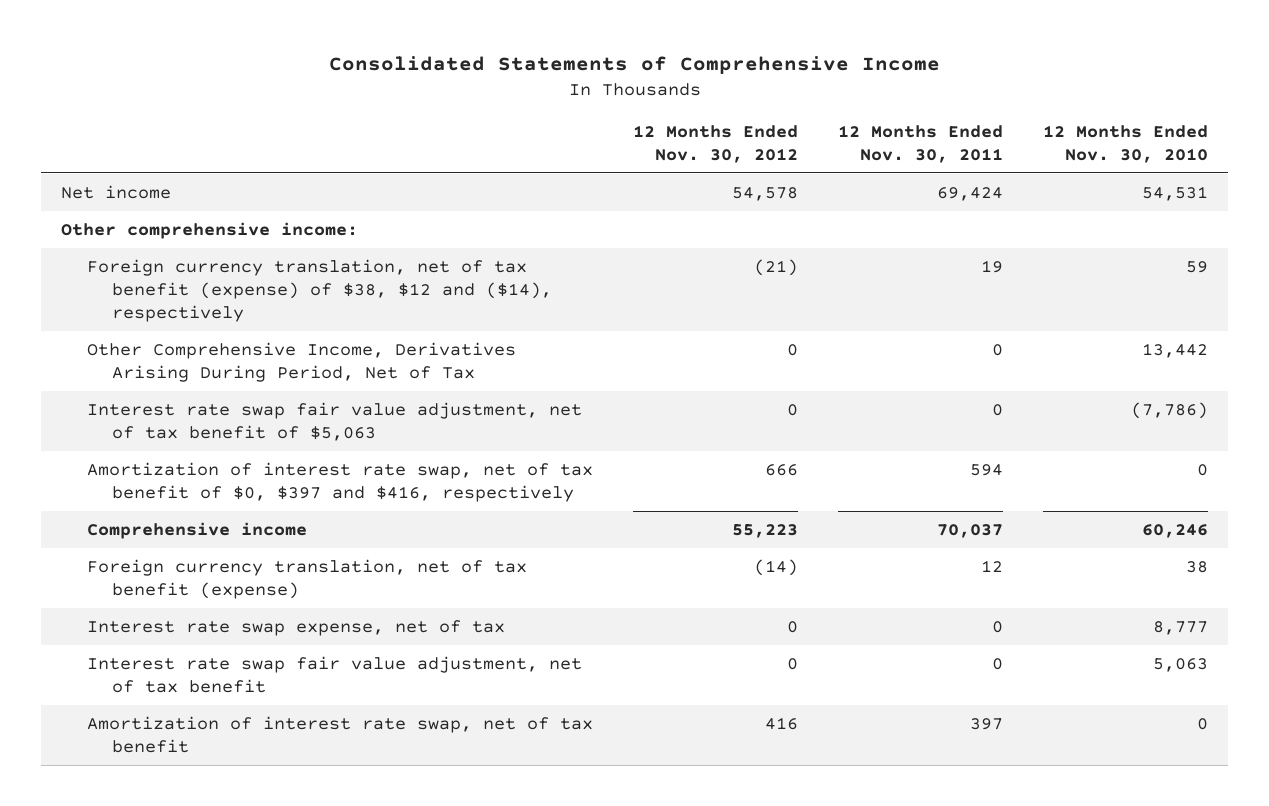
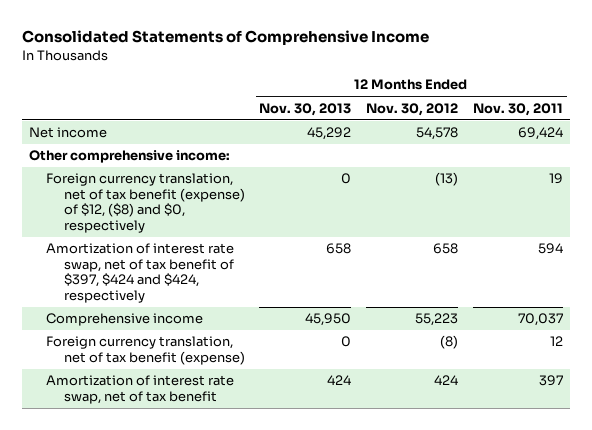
[1043,124,1209,163] 12 Months Ended Nov. 30, 2010 -> none
none -> [259,102,352,116] Nov. 30, 2013
[86,341,516,382] Other Comprehensive Income, Derivatives Arising During Period, Net of Tax -> none
[86,401,582,441] Interest rate swap fair value adjustment, net of tax benefit of $5,063 -> none
[86,258,553,322] Foreign currency translation, net of tax benefit (expense) of $38, $12 and ($14), respectively -> [46,173,245,233] Foreign currency translation, net of tax benefit (expense) of $12, ($8) and $0, respectively
[753,258,798,276] (21) -> [435,172,459,187] (13)
[86,461,593,502] Amortization of interest rate swap, net of tax benefit of $0, $397 and $416, respectively -> [46,243,235,303] Amortization of interest rate swap, net of tax benefit of $397, $424 and $424, respectively
[764,463,798,476] 666 -> [433,243,459,255] 658
[86,619,505,636] Interest rate swap expense, net of tax -> none
[86,655,582,693] Interest rate swap fair value adjustment, net of tax benefit -> none
[753,558,798,576] (14) -> [440,335,459,350] (8)
[764,716,798,730] 416 -> [434,375,459,386] 424

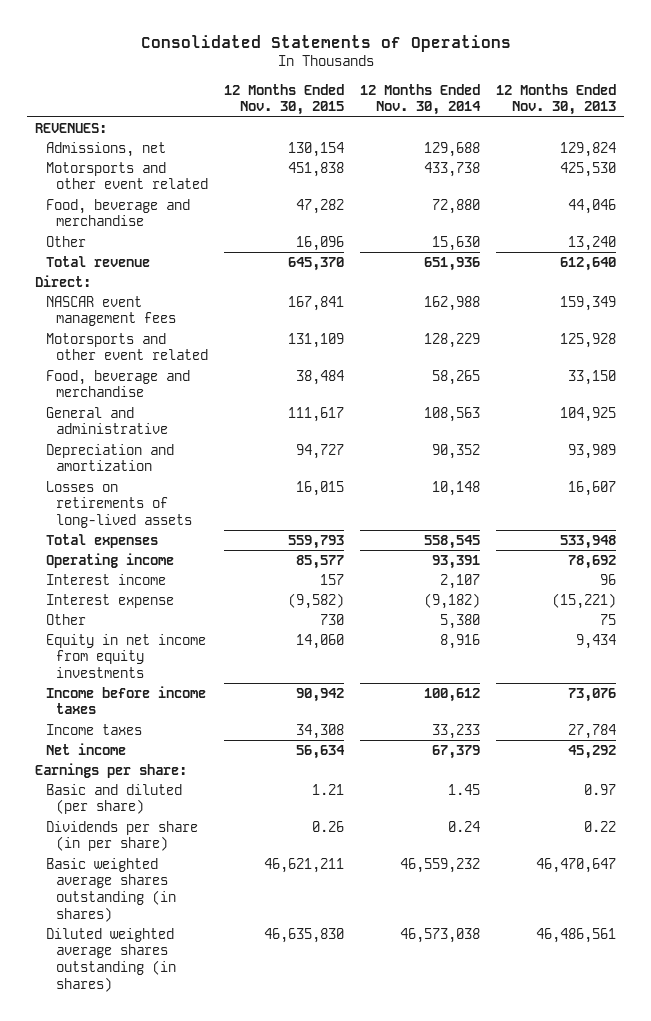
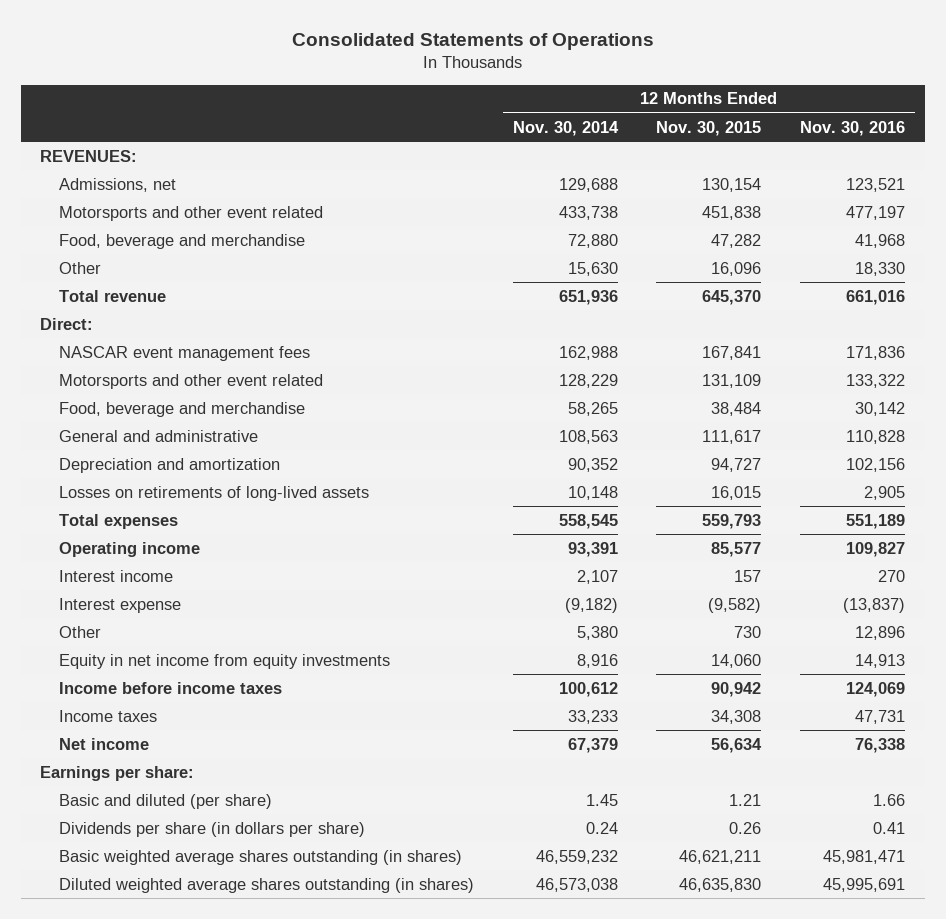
[495,83,616,116] 12 Months Ended Nov. 30, 2013 -> none
none -> [800,120,906,136] Nov. 30, 2016
[45,820,198,852] Dividends per share (in per share) -> [58,821,365,837] Dividends per share (in dollars per share)

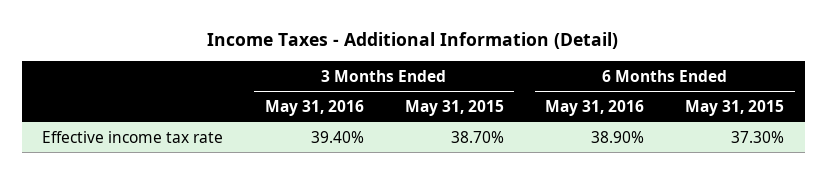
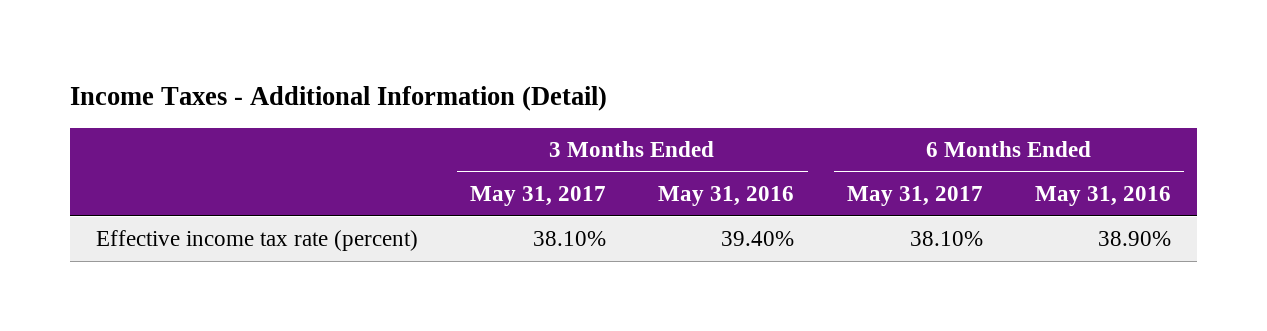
[404,99,504,116] May 31, 2015 -> none
[685,99,785,116] May 31, 2015 -> none
none -> [470,186,607,207] May 31, 2017
none -> [846,186,983,207] May 31, 2017
[42,130,224,143] Effective income tax rate -> [95,230,418,252] Effective income tax rate (percent)

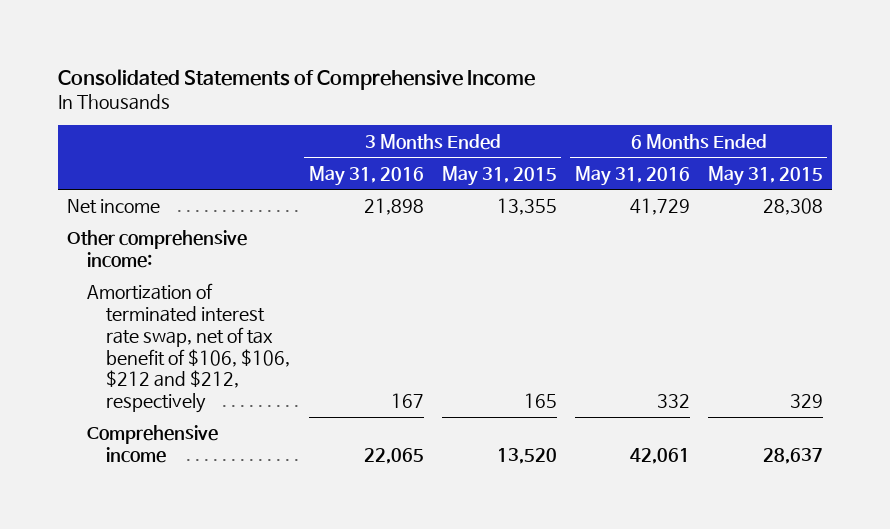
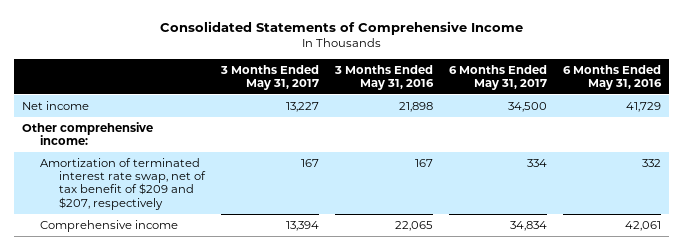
[441,165,557,186] May 31, 2015 -> none
[707,165,823,186] May 31, 2015 -> none
none -> [219,64,319,91] 3 Months Ended May 31, 2017
none -> [449,64,548,91] 6 Months Ended May 31, 2017
[86,283,291,414] Amortization of terminated interest rate swap, net of tax benefit of $106, $106, $212 and $212, respectively -> [40,157,206,210] Amortization of terminated interest rate swap, net of tax benefit of $209 and $207, respectively

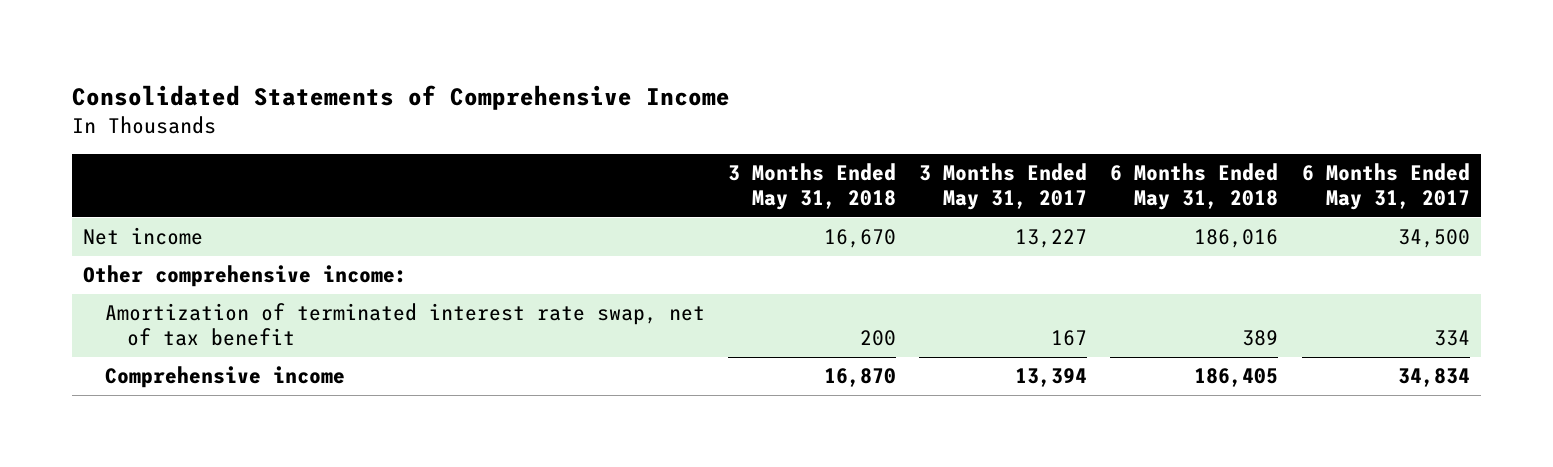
[333,64,434,91] 3 Months Ended May 31, 2016 -> none
[563,64,663,91] 6 Months Ended May 31, 2016 -> none
none -> [728,163,897,211] 3 Months Ended May 31, 2018
none -> [1110,163,1279,211] 6 Months Ended May 31, 2018
[40,157,206,210] Amortization of terminated interest rate swap, net of tax benefit of $209 and $207, respectively -> [104,303,705,347] Amortization of terminated interest rate swap, net of tax benefit

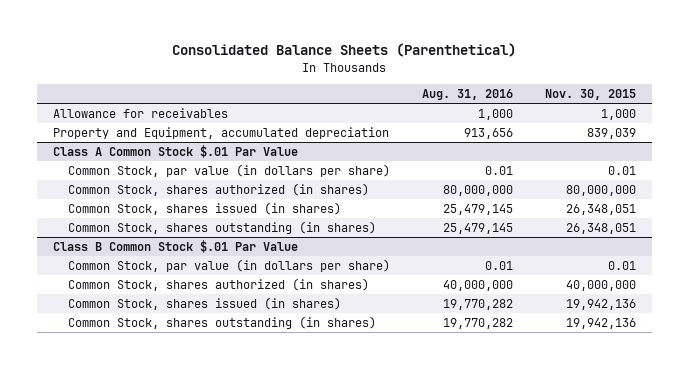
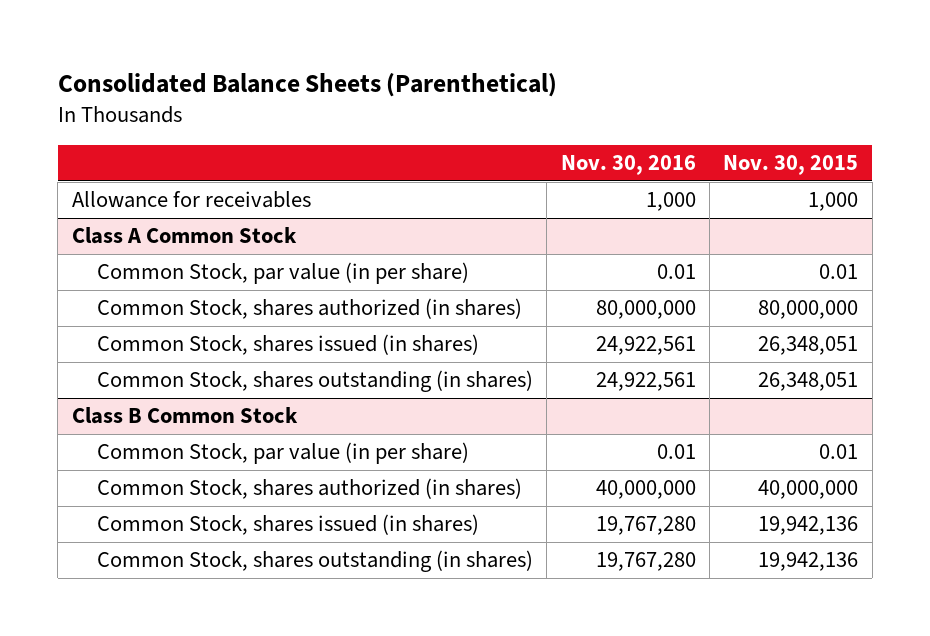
[421,88,513,100] Aug. 31, 2016 -> none
none -> [560,154,696,175] Nov. 30, 2016
[52,126,389,139] Property and Equipment, accumulated depreciation -> none
[52,144,298,158] Class A Common Stock $.01 Par Value -> [71,227,297,245] Class A Common Stock
[68,163,391,177] Common Stock, par value (in dollars per share) -> [96,262,469,285] Common Stock, par value (in per share)
[52,239,298,253] Class B Common Stock $.01 Par Value -> [71,407,298,425] Class B Common Stock
[68,258,391,272] Common Stock, par value (in dollars per share) -> [96,442,469,465] Common Stock, par value (in per share)

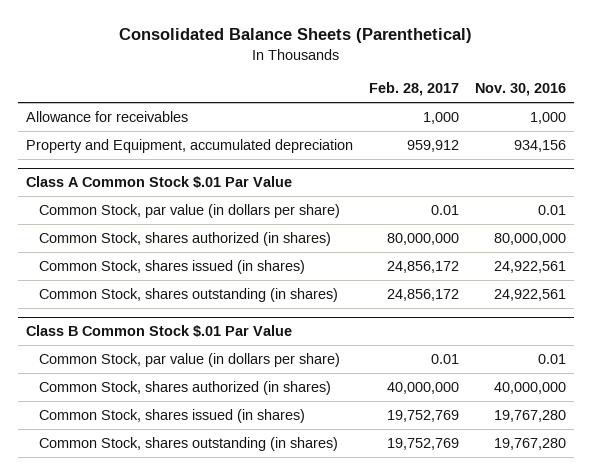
[723,154,859,175] Nov. 30, 2015 -> none
none -> [369,82,460,97] Feb. 28, 2017
none -> [26,139,354,154] Property and Equipment, accumulated depreciation
[71,227,297,245] Class A Common Stock -> [26,176,293,189] Class A Common Stock $.01 Par Value
[96,262,469,285] Common Stock, par value (in per share) -> [39,204,341,219] Common Stock, par value (in dollars per share)
[71,407,298,425] Class B Common Stock -> [26,325,293,338] Class B Common Stock $.01 Par Value
[96,442,469,465] Common Stock, par value (in per share) -> [39,353,341,368] Common Stock, par value (in dollars per share)

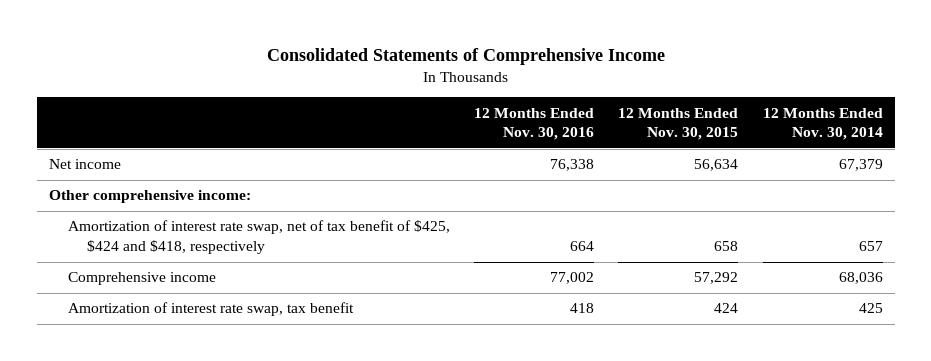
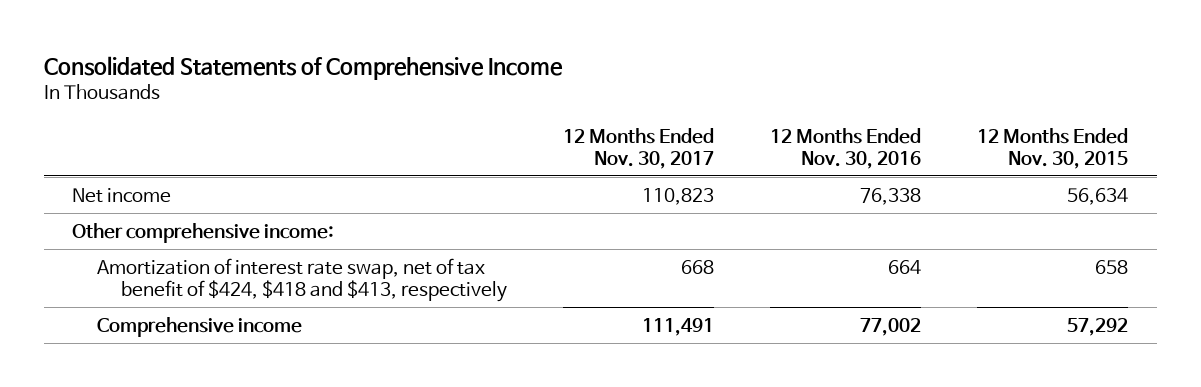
[762,107,883,141] 12 Months Ended Nov. 30, 2014 -> none
none -> [563,127,715,169] 12 Months Ended Nov. 30, 2017
[67,220,450,255] Amortization of interest rate swap, net of tax benefit of $425, $424 and $418, respectively -> [96,257,507,302] Amortization of interest rate swap, net of tax benefit of $424, $418 and $413, respectively
[67,302,354,317] Amortization of interest rate swap, tax benefit -> none

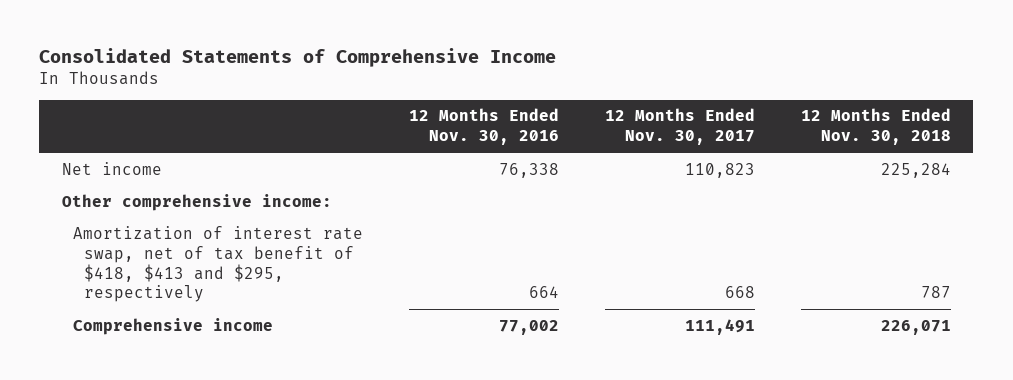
[977,127,1129,169] 12 Months Ended Nov. 30, 2015 -> none
none -> [800,108,951,146] 12 Months Ended Nov. 30, 2018
[96,257,507,302] Amortization of interest rate swap, net of tax benefit of $424, $418 and $413, respectively -> [73,225,364,303] Amortization of interest rate swap, net of tax benefit of $418, $413 and $295, respectively

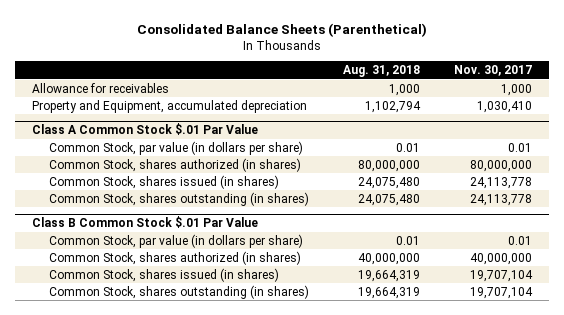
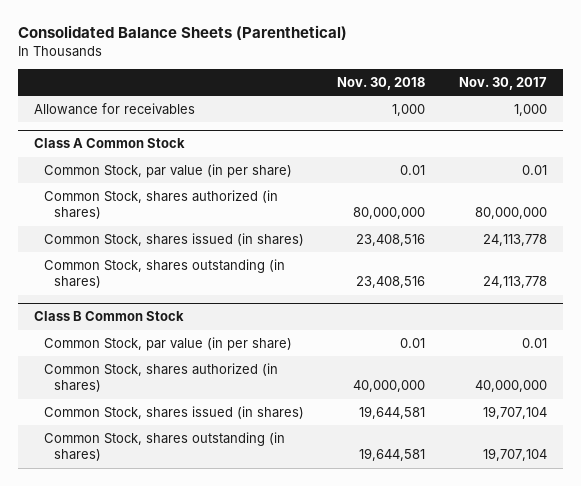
[343,65,421,78] Aug. 31, 2018 -> none
none -> [337,76,426,90] Nov. 30, 2018
[32,99,308,113] Property and Equipment, accumulated depreciation -> none
[32,123,259,136] Class A Common Stock $.01 Par Value -> [34,138,186,149] Class A Common Stock
[49,140,304,155] Common Stock, par value (in dollars per share) -> [44,163,293,178] Common Stock, par value (in per share)
[32,216,259,229] Class B Common Stock $.01 Par Value -> [34,311,185,322] Class B Common Stock
[49,233,304,248] Common Stock, par value (in dollars per share) -> [44,336,293,351] Common Stock, par value (in per share)

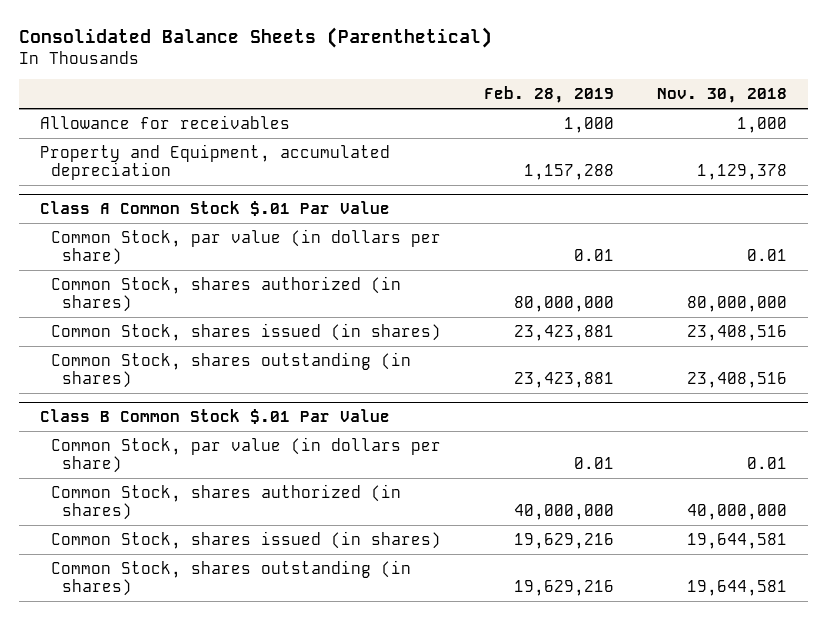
[458,76,547,90] Nov. 30, 2017 -> none
none -> [483,86,614,104] Feb. 28, 2019
none -> [40,143,391,181] Property and Equipment, accumulated depreciation
[34,138,186,149] Class A Common Stock -> [40,201,391,217] Class A Common Stock $.01 Par Value
[44,163,293,178] Common Stock, par value (in per share) -> [51,228,442,266] Common Stock, par value (in dollars per share)
[34,311,185,322] Class B Common Stock -> [40,409,391,425] Class B Common Stock $.01 Par Value
[44,336,293,351] Common Stock, par value (in per share) -> [51,436,442,474] Common Stock, par value (in dollars per share)

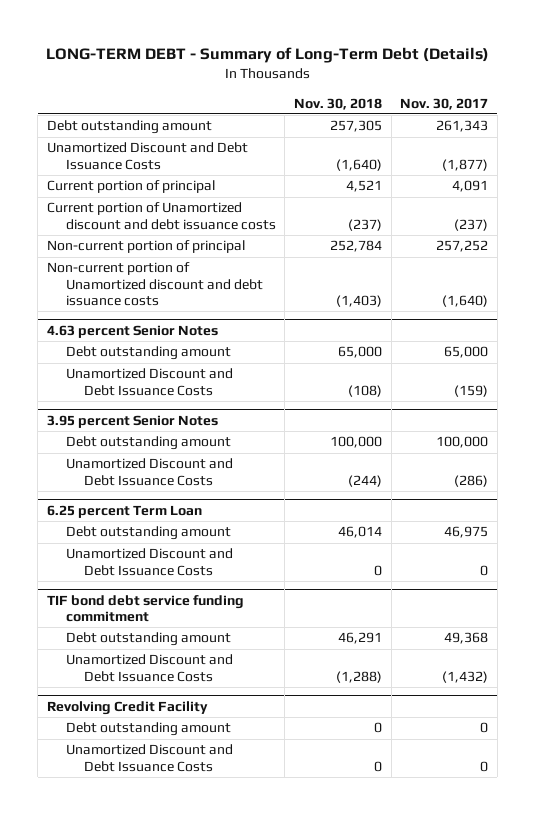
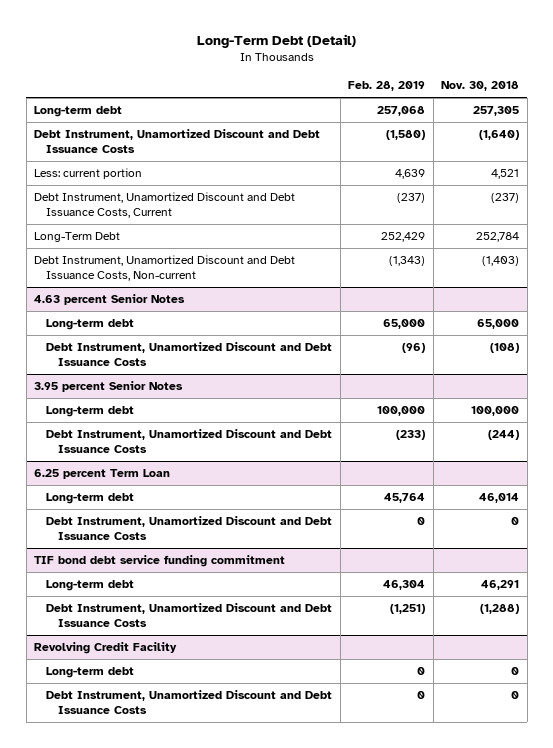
[45,47,489,64] LONG-TERM DEBT - Summary of Long-Term Debt (Details) -> [196,33,356,48] Long-Term Debt (Detail)
[400,97,489,110] Nov. 30, 2017 -> none
none -> [348,81,426,92] Feb. 28, 2019
[46,120,212,135] Debt outstanding amount -> [34,106,123,118] Long-term debt
[46,142,248,170] Unamortized Discount and Debt Issuance Costs -> [34,129,321,154] Debt Instrument, Unamortized Discount and Debt Issuance Costs
[46,180,215,194] Current portion of principal -> [34,168,143,180] Less: current portion
[46,202,276,230] Current portion of Unamortized discount and debt issuance costs -> [34,192,296,219] Debt Instrument, Unamortized Discount and Debt Issuance Costs, Current
[46,240,245,254] Non-current portion of principal -> [34,232,121,243] Long-Term Debt
[46,262,263,307] Non-current portion of Unamortized discount and debt issuance costs -> [34,255,296,282] Debt Instrument, Unamortized Discount and Debt Issuance Costs, Non-current
[65,346,231,361] Debt outstanding amount -> none
none -> [46,319,135,331] Long-term debt
[65,368,233,396] Unamortized Discount and Debt Issuance Costs -> [46,342,333,367] Debt Instrument, Unamortized Discount and Debt Issuance Costs
[65,436,231,451] Debt outstanding amount -> none
none -> [46,406,135,418] Long-term debt
[65,458,233,486] Unamortized Discount and Debt Issuance Costs -> [46,429,333,454] Debt Instrument, Unamortized Discount and Debt Issuance Costs
[65,526,231,541] Debt outstanding amount -> [46,493,135,505] Long-term debt
[65,548,233,576] Unamortized Discount and Debt Issuance Costs -> [46,516,333,541] Debt Instrument, Unamortized Discount and Debt Issuance Costs
[65,632,231,647] Debt outstanding amount -> [46,580,135,592] Long-term debt
[65,654,233,682] Unamortized Discount and Debt Issuance Costs -> [46,603,333,628] Debt Instrument, Unamortized Discount and Debt Issuance Costs
[65,722,231,737] Debt outstanding amount -> none
none -> [46,667,135,679] Long-term debt
[65,744,233,772] Unamortized Discount and Debt Issuance Costs -> [46,690,333,715] Debt Instrument, Unamortized Discount and Debt Issuance Costs

